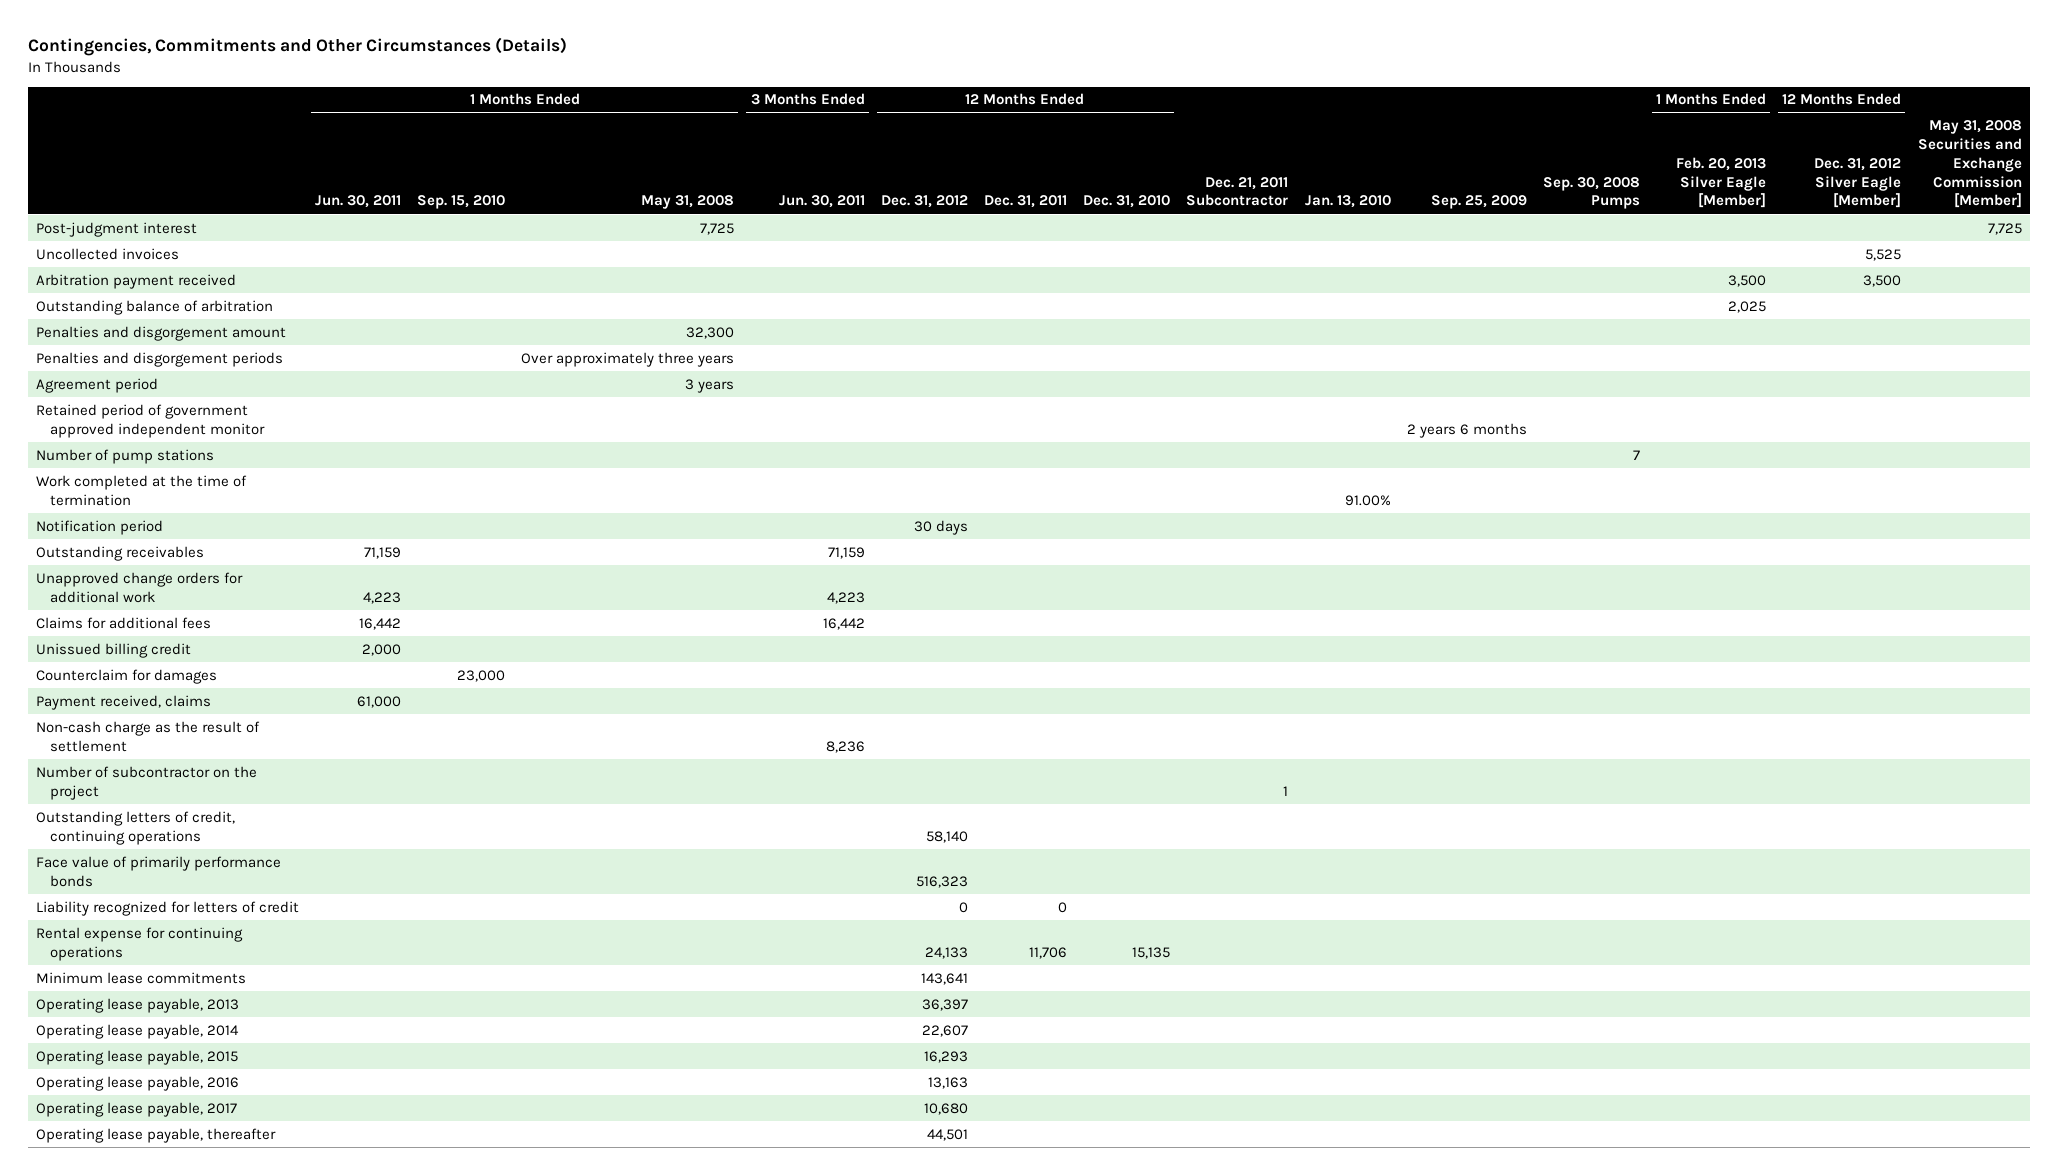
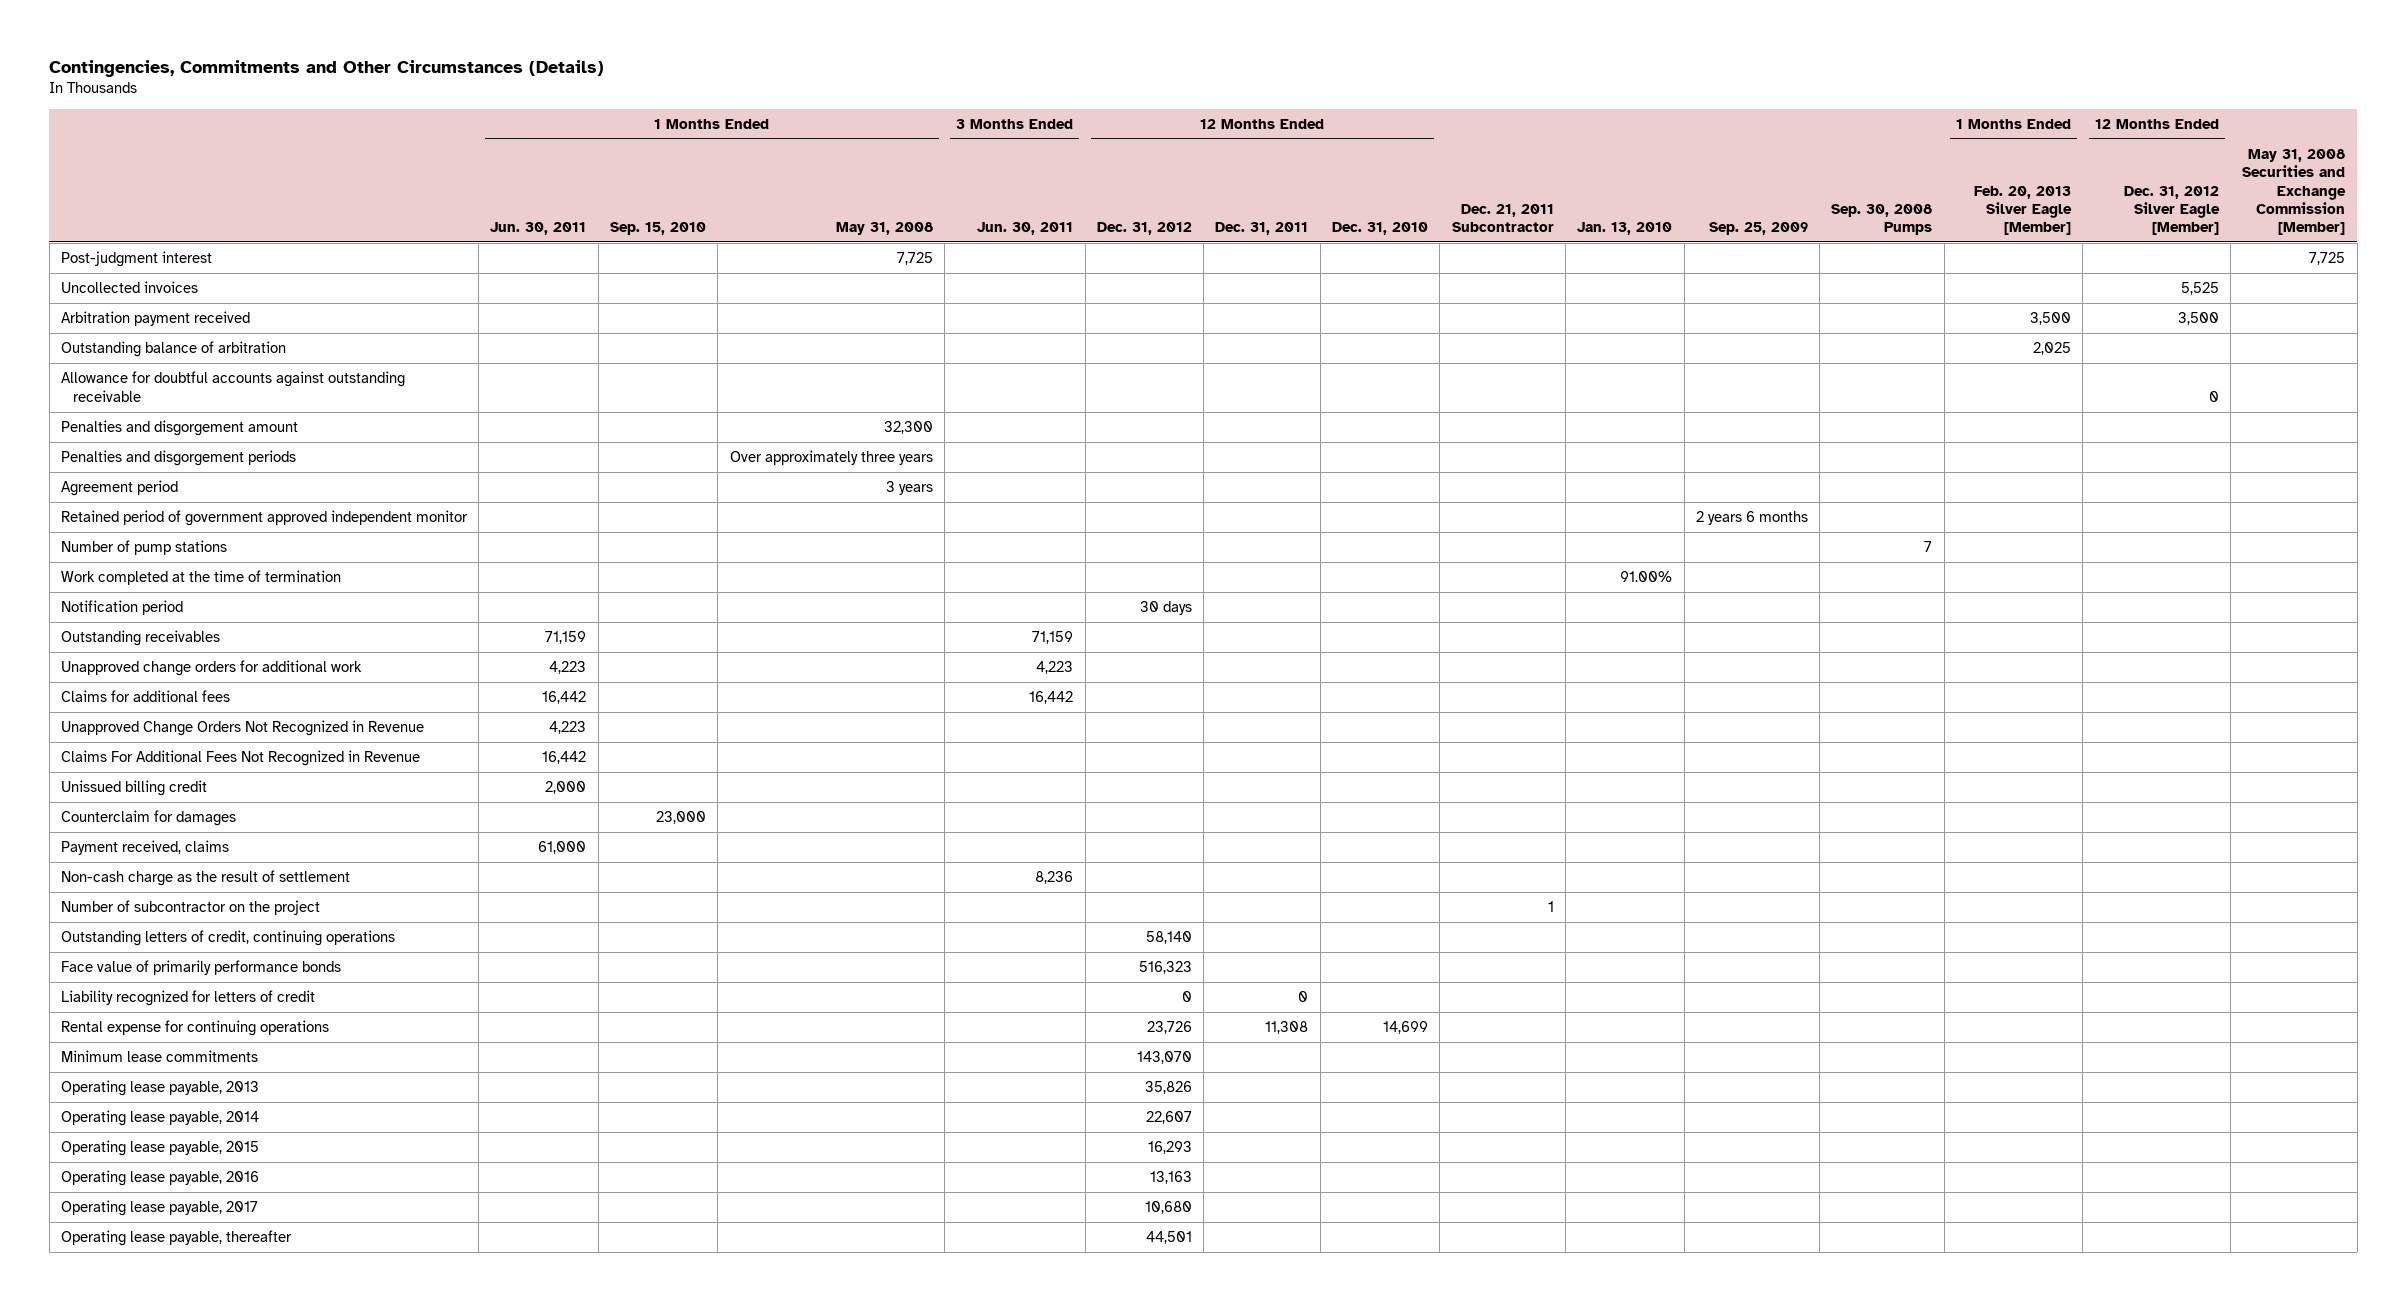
none -> [60,371,405,402] Allowance for doubtful accounts against outstanding receivable
none -> [60,720,424,737] Unapproved Change Orders Not Recognized in Revenue
none -> [60,750,420,767] Claims For Additional Fees Not Recognized in Revenue
[924,946,968,959] 24,133 -> [1146,1021,1192,1035] 23,726
[1028,946,1067,959] 11,706 -> [1265,1021,1309,1035] 11,308
[1132,946,1171,959] 15,135 -> [1383,1021,1429,1035] 14,699
[920,972,968,985] 143,641 -> [1136,1051,1192,1065] 143,070
[921,998,968,1011] 36,397 -> [1144,1081,1192,1095] 35,826

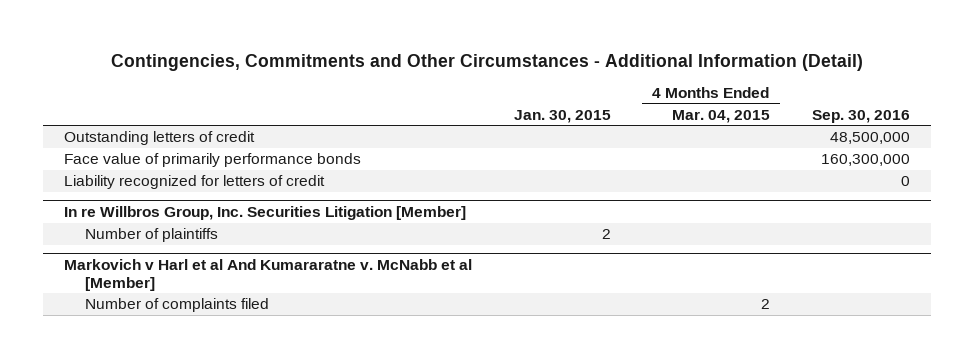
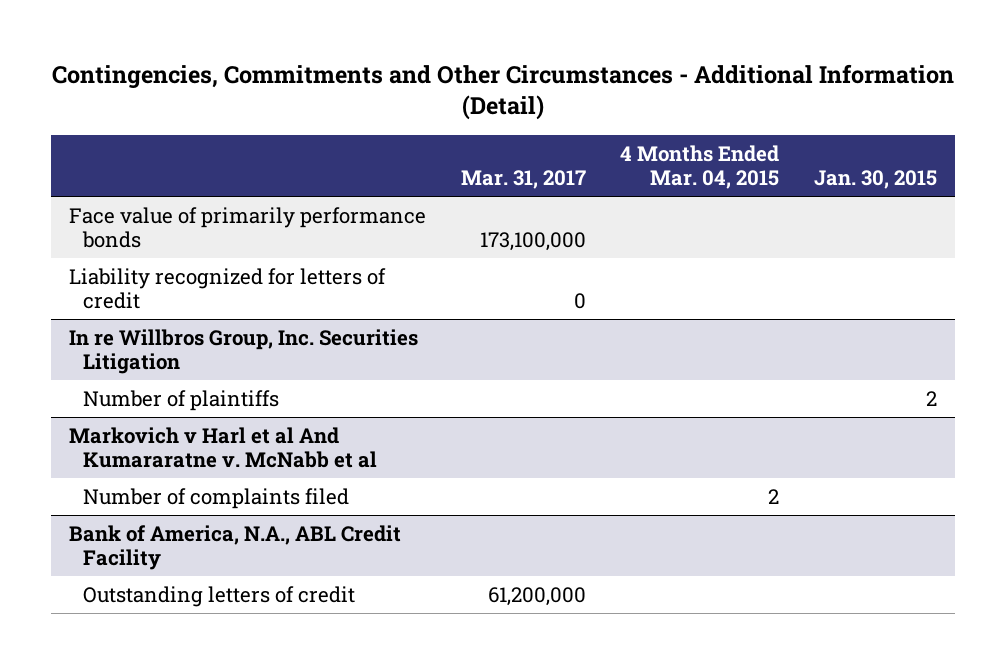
[811,109,910,123] Sep. 30, 2016 -> none
none -> [460,169,586,189] Mar. 31, 2017
[63,131,255,146] Outstanding letters of credit -> none
[63,205,466,220] In re Willbros Group, Inc. Securities Litigation [Member] -> [68,329,418,375] In re Willbros Group, Inc. Securities Litigation
[63,258,472,291] Markovich v Harl et al And Kumararatne v. McNabb et al [Member] -> [68,427,378,469] Markovich v Harl et al And Kumararatne v. McNabb et al
none -> [68,525,401,571] Bank of America, N.A., ABL Credit Facility
none -> [83,586,356,608] Outstanding letters of credit

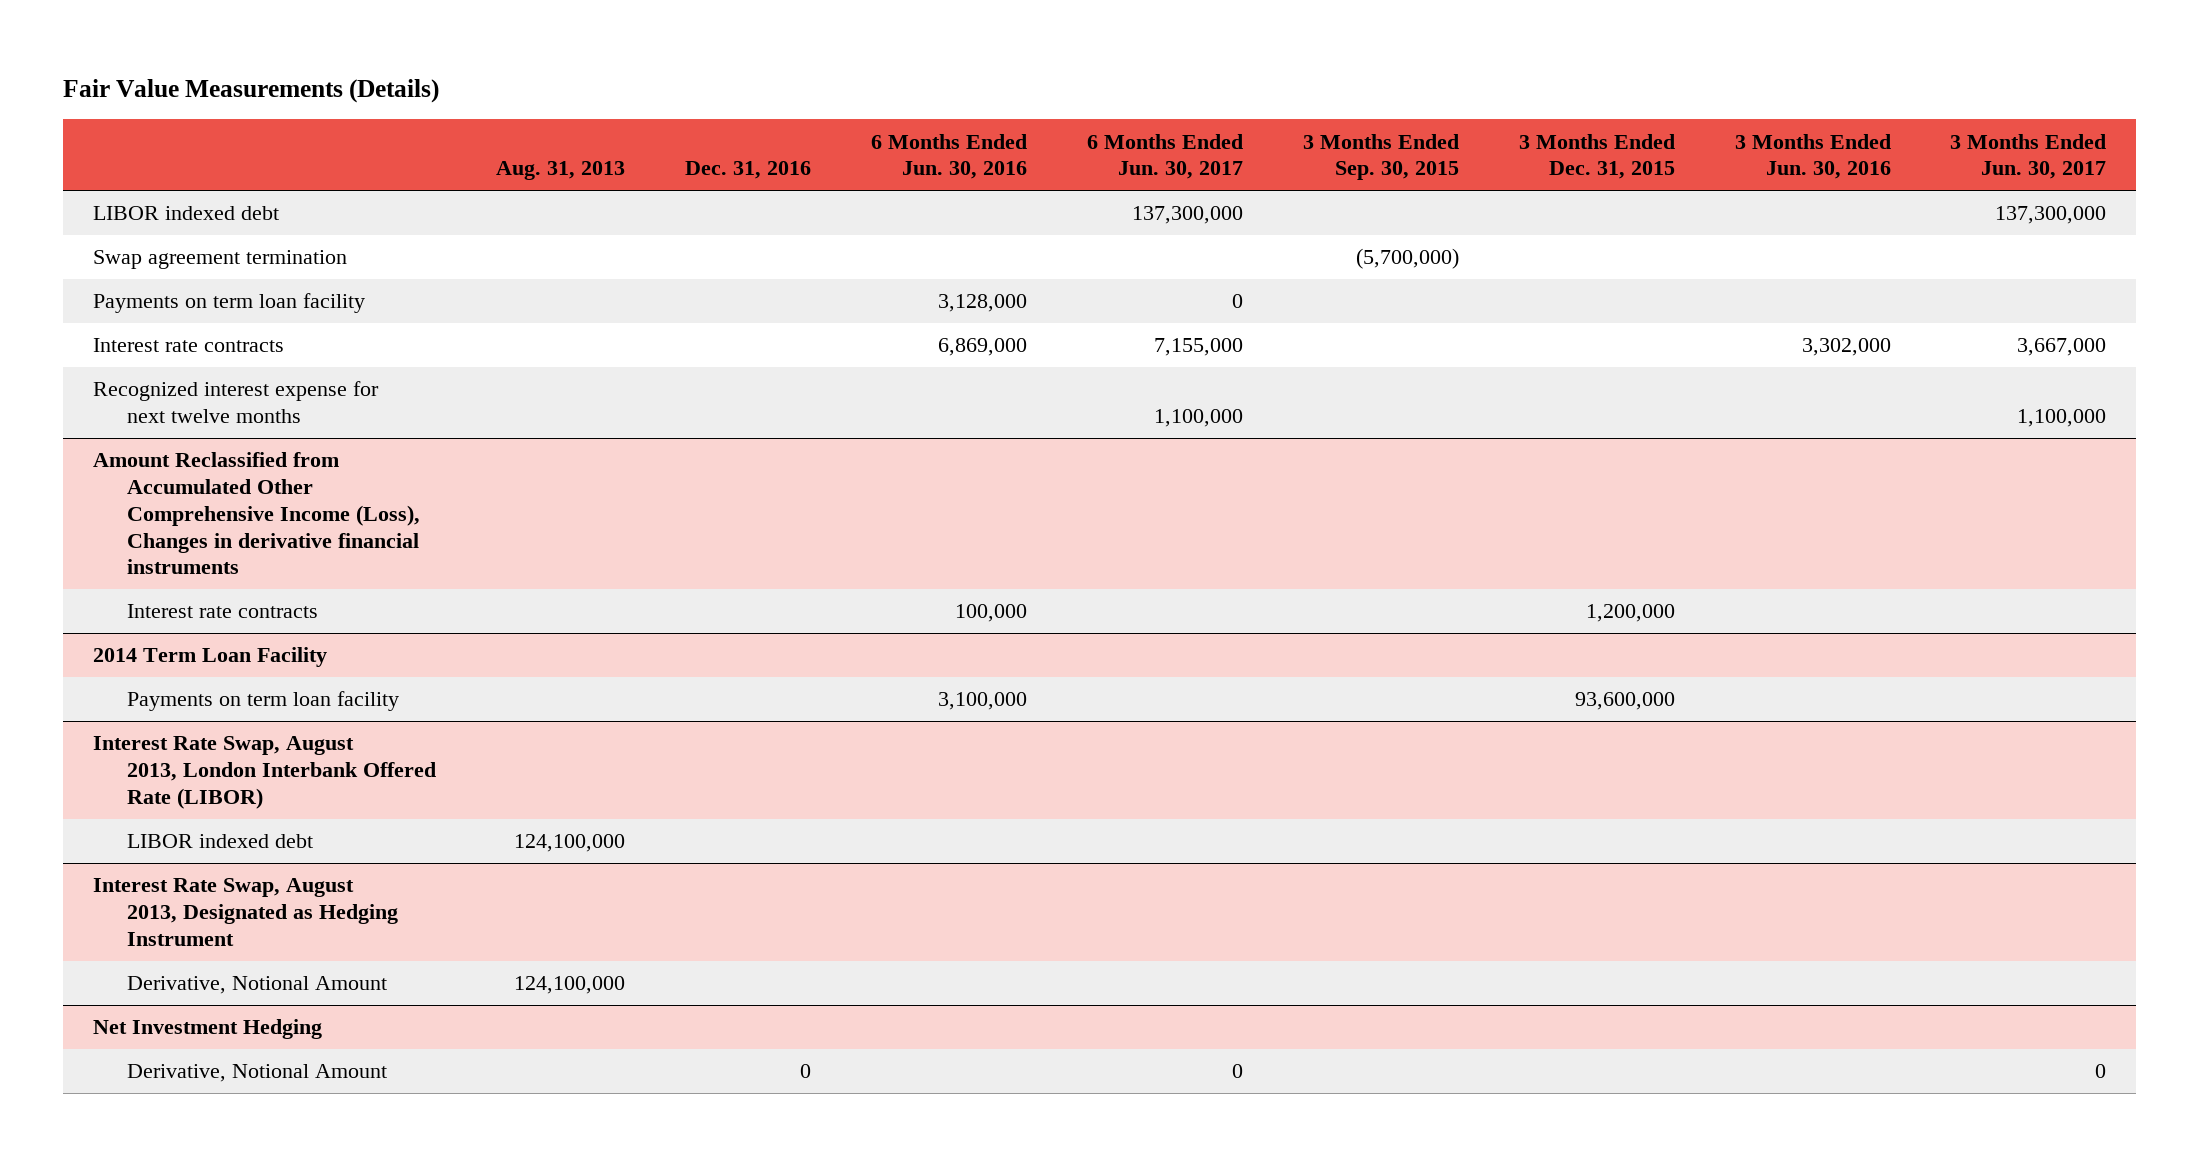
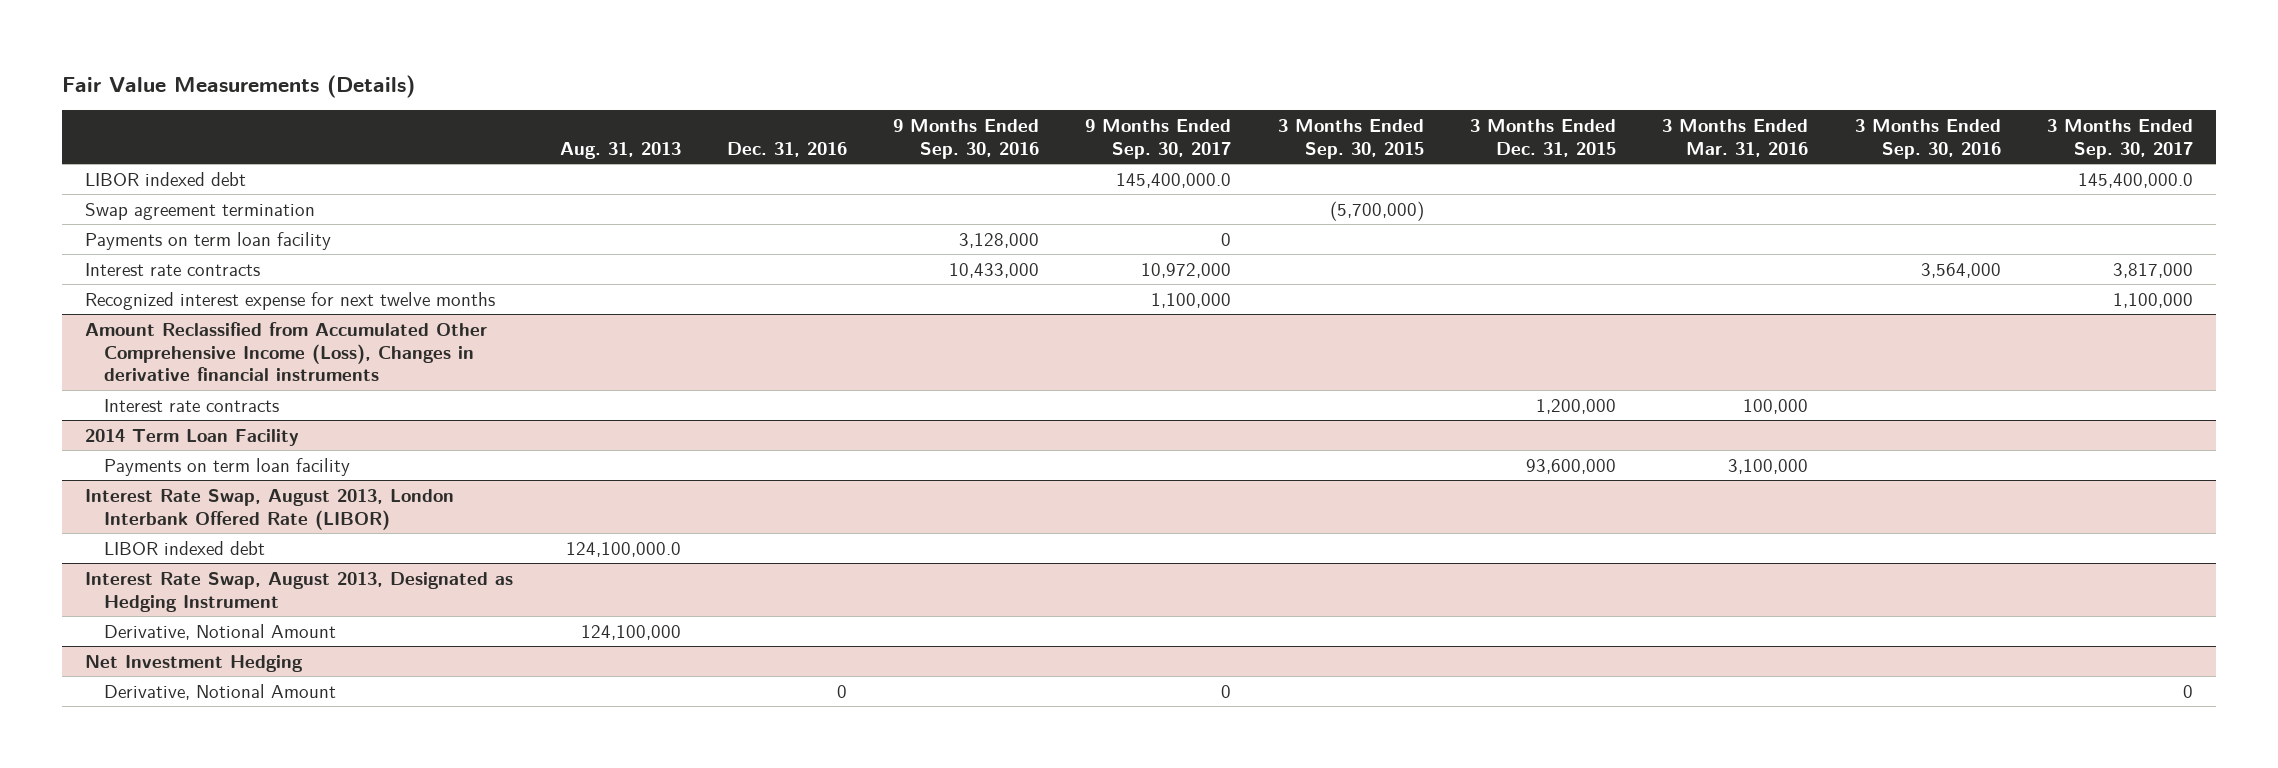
[871,133,1028,180] 6 Months Ended Jun. 30, 2016 -> none
[1086,133,1243,180] 6 Months Ended Jun. 30, 2017 -> none
[1734,133,1891,180] 3 Months Ended Jun. 30, 2016 -> none
[1950,133,2107,180] 3 Months Ended Jun. 30, 2017 -> none
none -> [893,119,1040,159] 9 Months Ended Sep. 30, 2016
none -> [1085,119,1232,159] 9 Months Ended Sep. 30, 2017
none -> [1662,119,1809,157] 3 Months Ended Mar. 31, 2016
none -> [1854,119,2001,159] 3 Months Ended Sep. 30, 2016
none -> [2046,119,2193,159] 3 Months Ended Sep. 30, 2017
[514,834,626,853] 124,100,000 -> [565,541,681,557] 124,100,000.0

